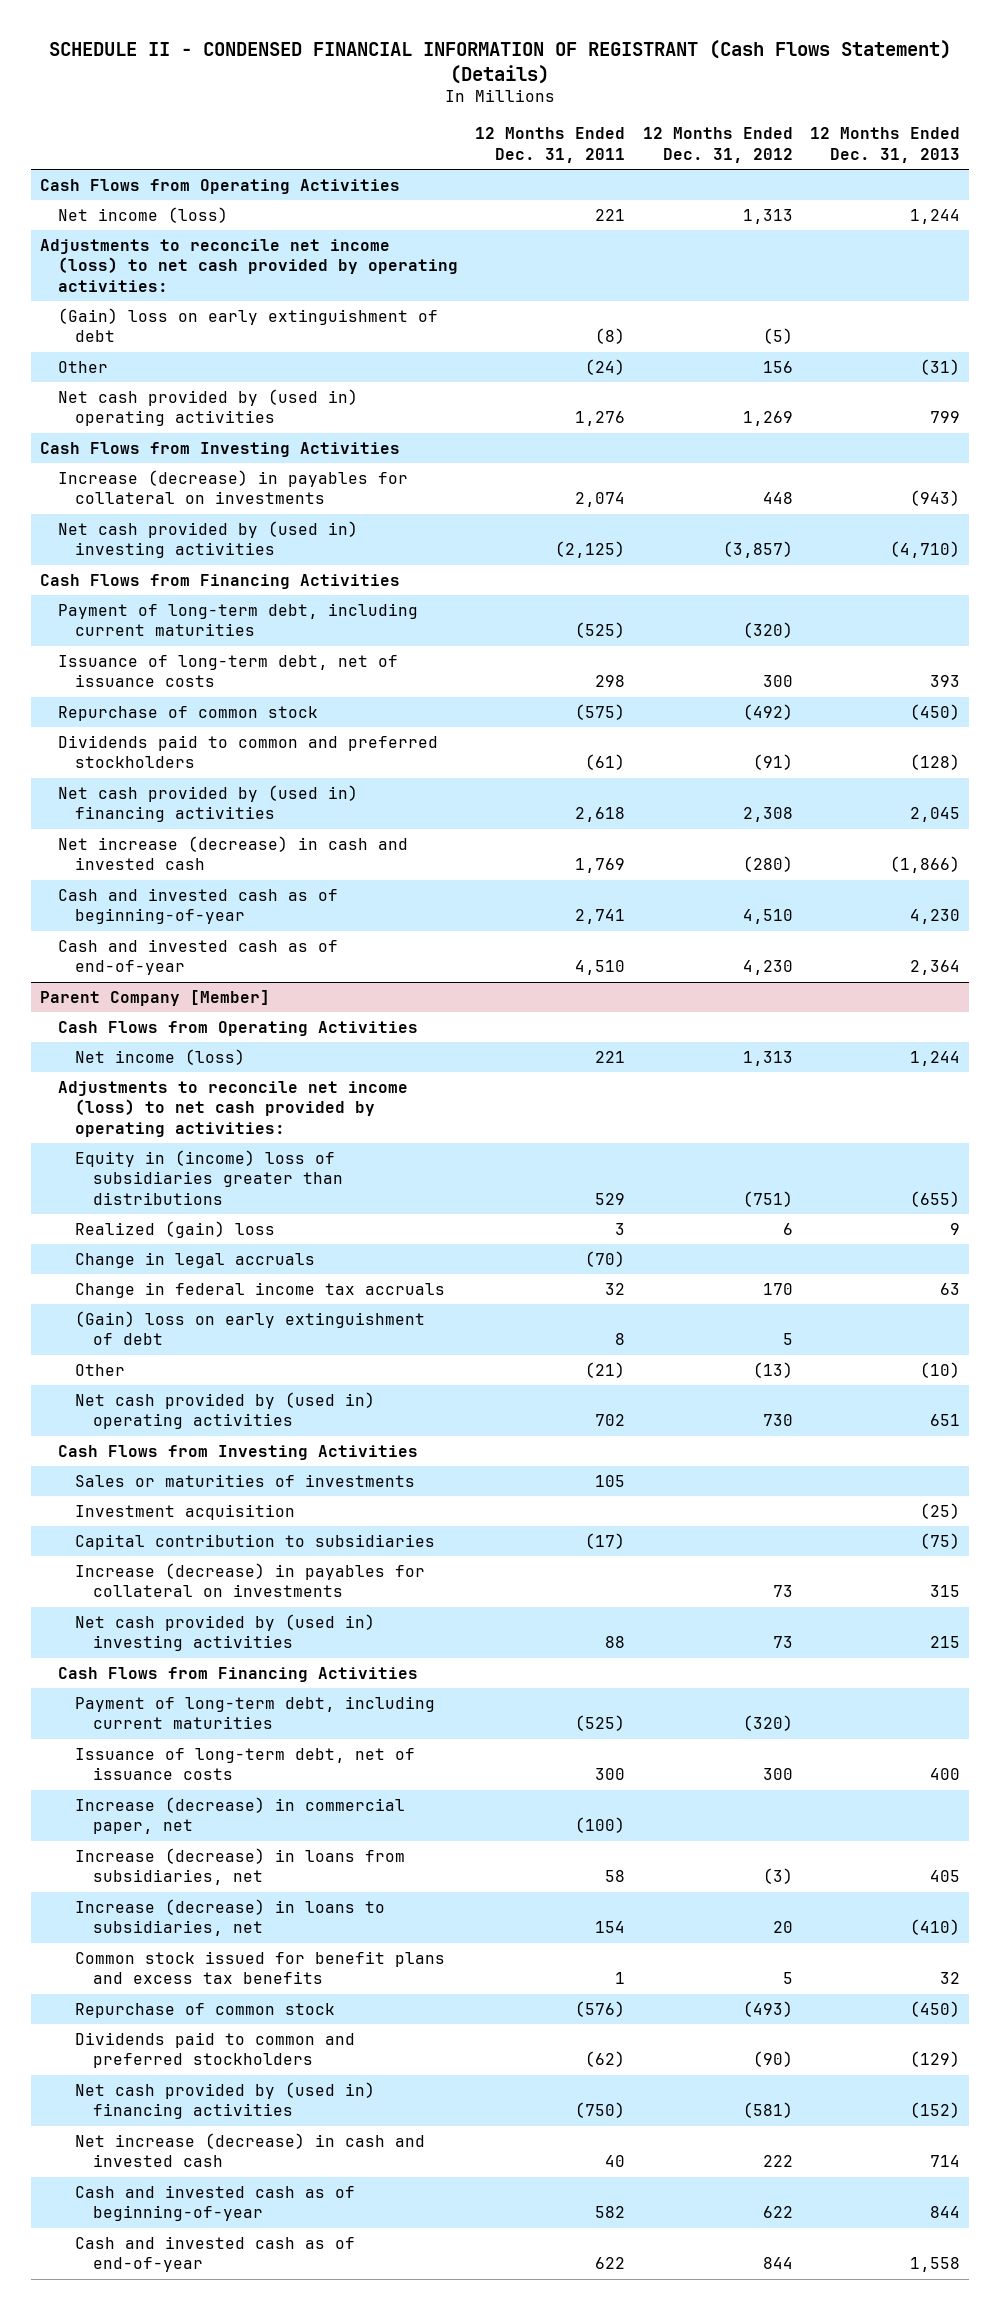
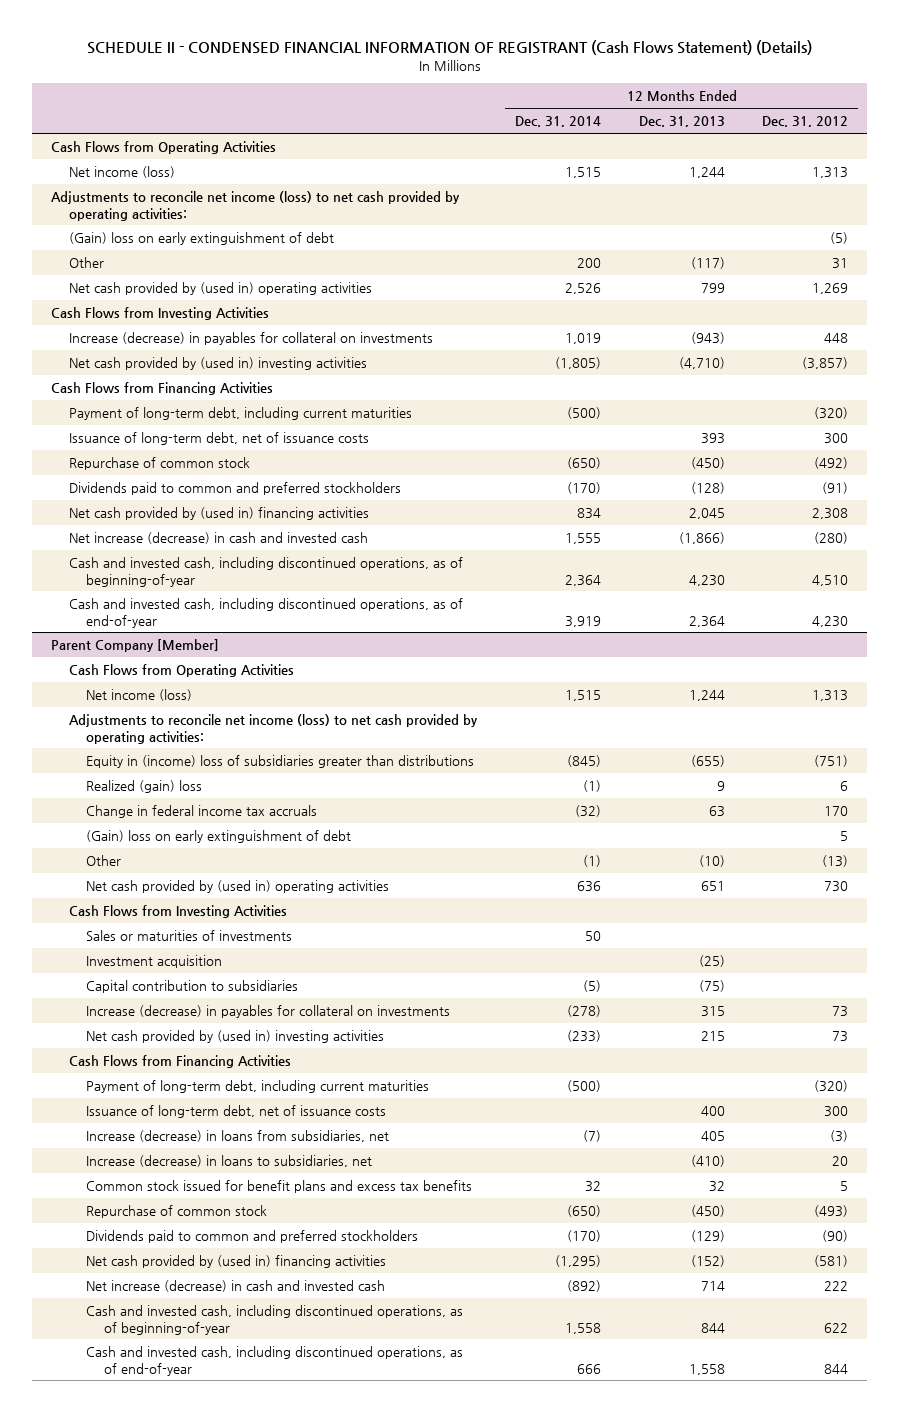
[475,127,626,163] 12 Months Ended Dec. 31, 2011 -> none
none -> [514,116,601,128] Dec. 31, 2014
[762,360,793,373] 156 -> [832,258,849,270] 31
[920,358,961,375] (31) -> [690,257,725,270] (117)
[57,887,338,925] Cash and invested cash as of beginning-of-year -> [68,557,463,587] Cash and invested cash, including discontinued operations, as of beginning-of-year
[57,938,338,976] Cash and invested cash as of end-of-year -> [68,598,463,628] Cash and invested cash, including discontinued operations, as of end-of-year
[75,1251,316,1268] Change in legal accruals -> none
[75,1796,406,1835] Increase (decrease) in commercial paper, net -> none
[75,2184,356,2222] Cash and invested cash as of beginning-of-year -> [86,1305,464,1335] Cash and invested cash, including discontinued operations, as of beginning-of-year
[75,2235,356,2273] Cash and invested cash as of end-of-year -> [86,1346,464,1376] Cash and invested cash, including discontinued operations, as of end-of-year

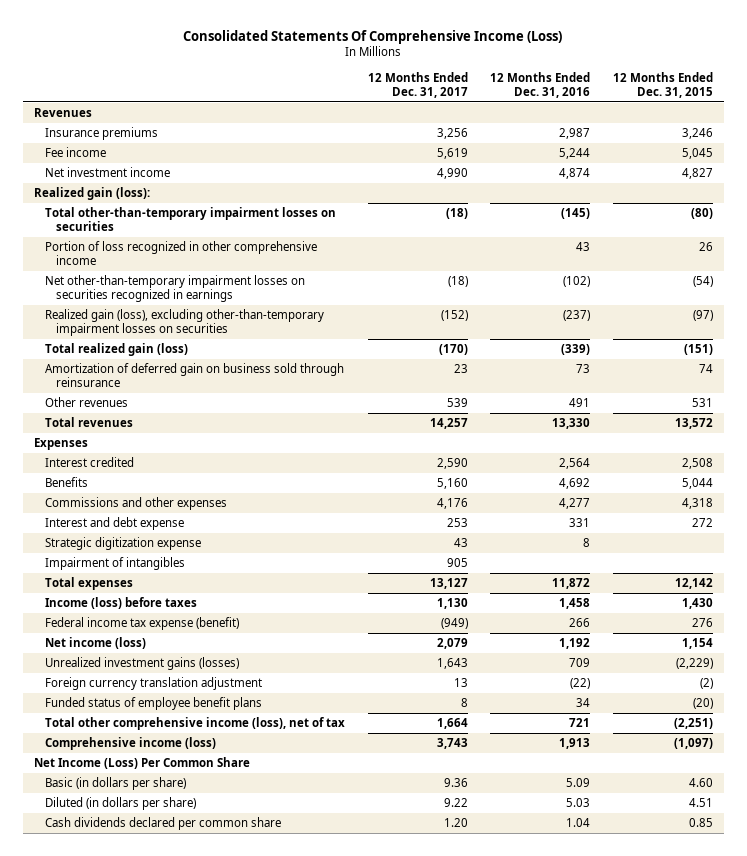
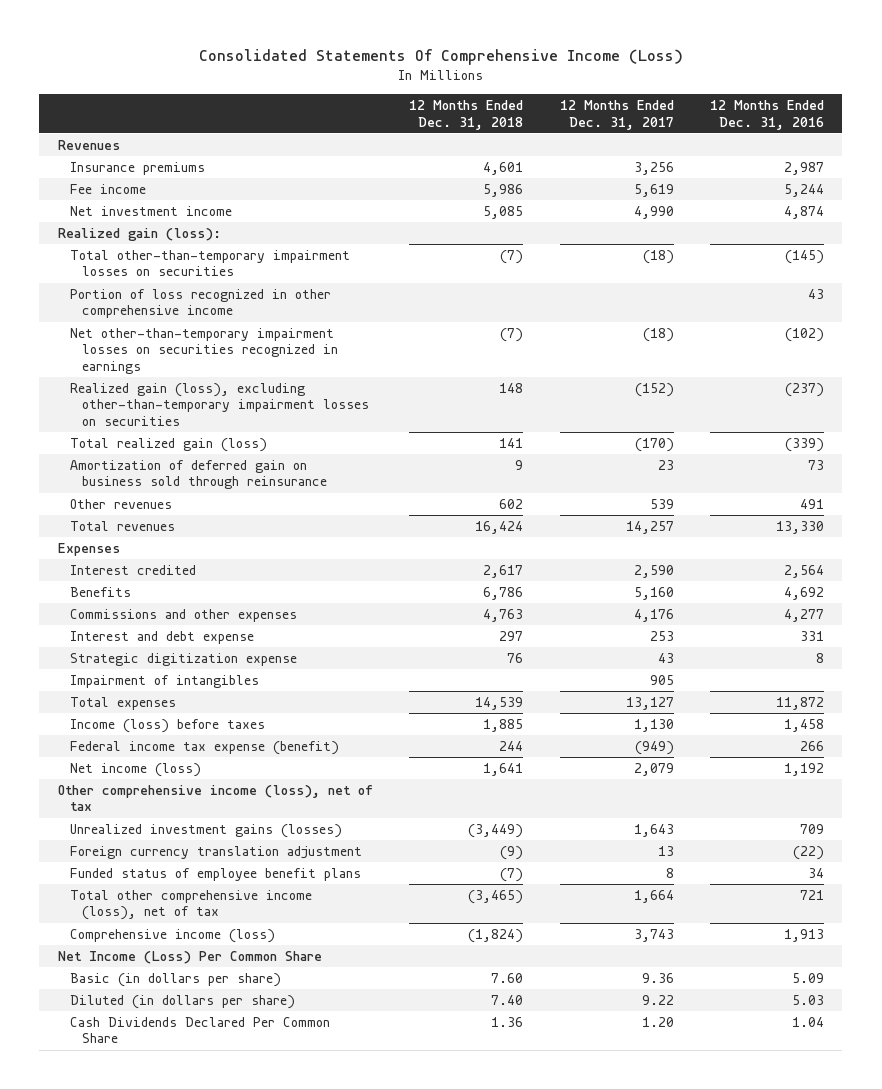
[612,71,713,98] 12 Months Ended Dec. 31, 2015 -> none
none -> [409,100,524,130] 12 Months Ended Dec. 31, 2018
none -> [57,784,373,812] Other comprehensive income (loss), net of tax
[45,817,282,831] Cash dividends declared per common share -> [69,1016,330,1044] Cash Dividends Declared Per Common Share

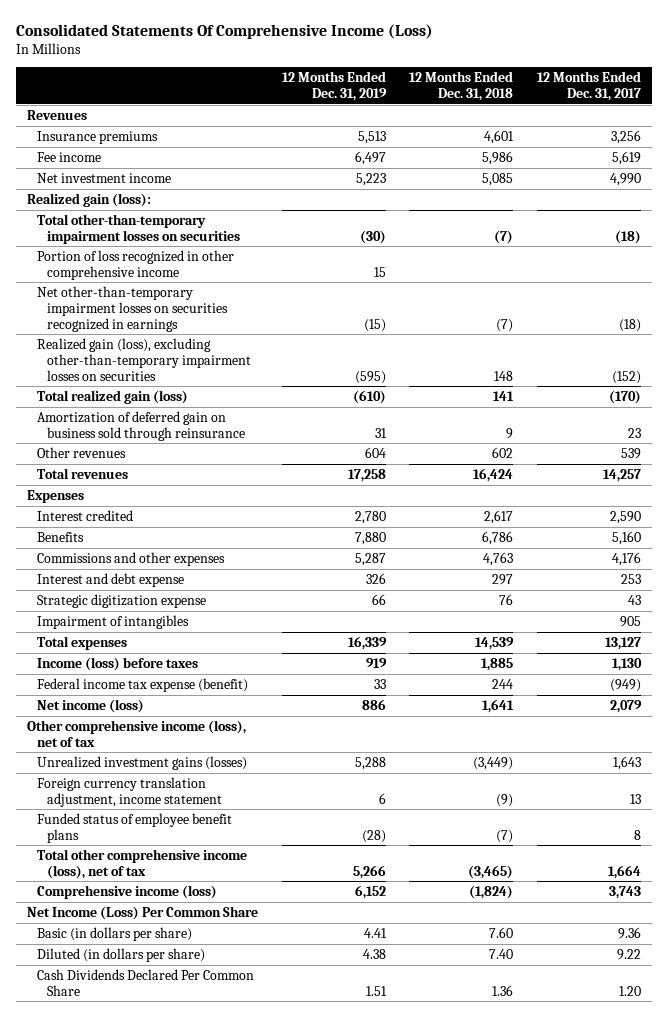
[710,100,825,130] 12 Months Ended Dec. 31, 2016 -> none
none -> [281,71,387,102] 12 Months Ended Dec. 31, 2019
[69,845,362,859] Foreign currency translation adjustment -> [37,776,223,807] Foreign currency translation adjustment, income statement

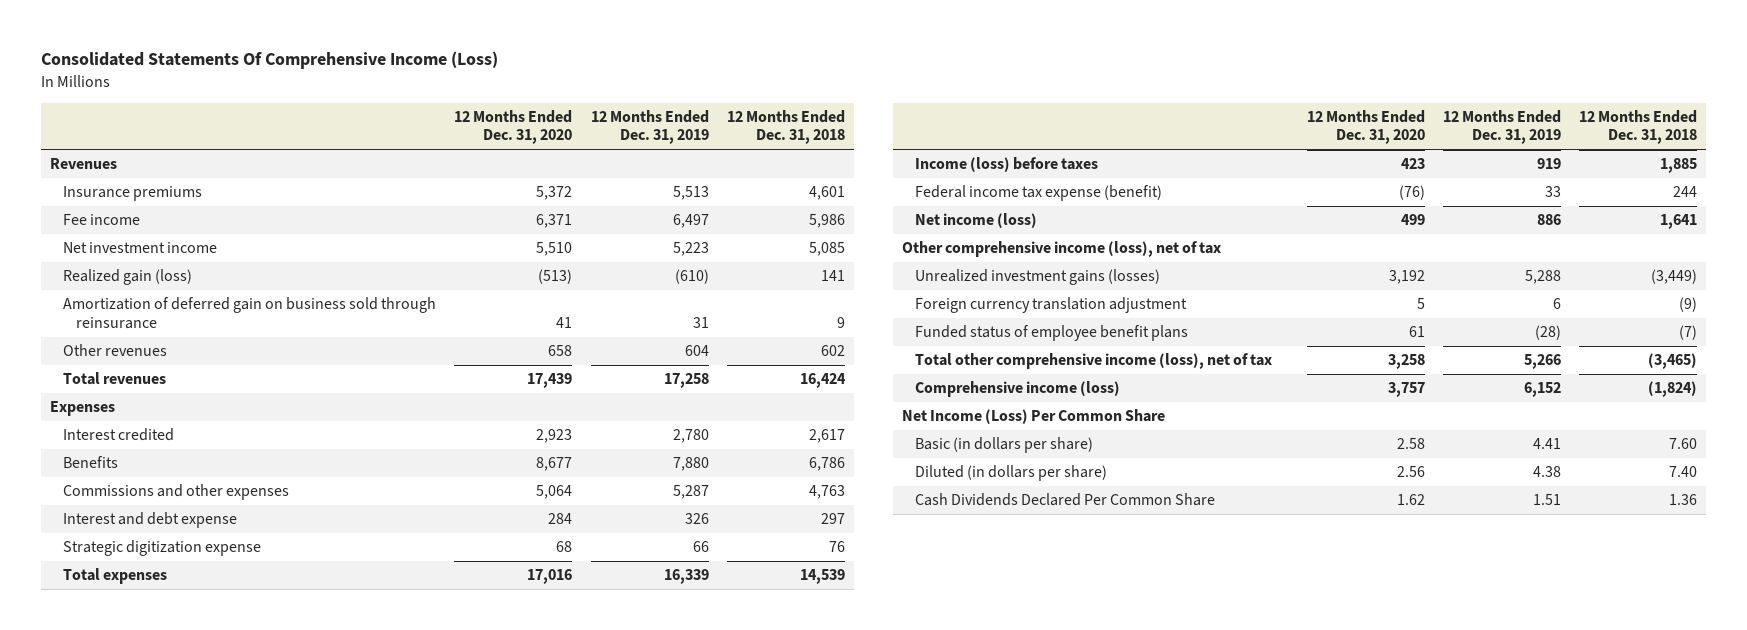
[536,71,641,102] 12 Months Ended Dec. 31, 2017 -> none
none -> [454,109,573,145] 12 Months Ended Dec. 31, 2020
[27,192,152,207] Realized gain (loss): -> none
[37,213,241,244] Total other-than-temporary impairment losses on securities -> none
[37,249,235,280] Portion of loss recognized in other comprehensive income -> none
[37,285,229,332] Net other-than-temporary impairment losses on securities recognized in earnings -> none
[37,337,252,381] Realized gain (loss), excluding other-than-temporary impairment losses on securities -> none
[37,389,189,404] Total realized gain (loss) -> [63,269,193,286] Realized gain (loss)
[37,614,190,629] Impairment of intangibles -> none
[37,776,223,807] Foreign currency translation adjustment, income statement -> [915,297,1188,314] Foreign currency translation adjustment

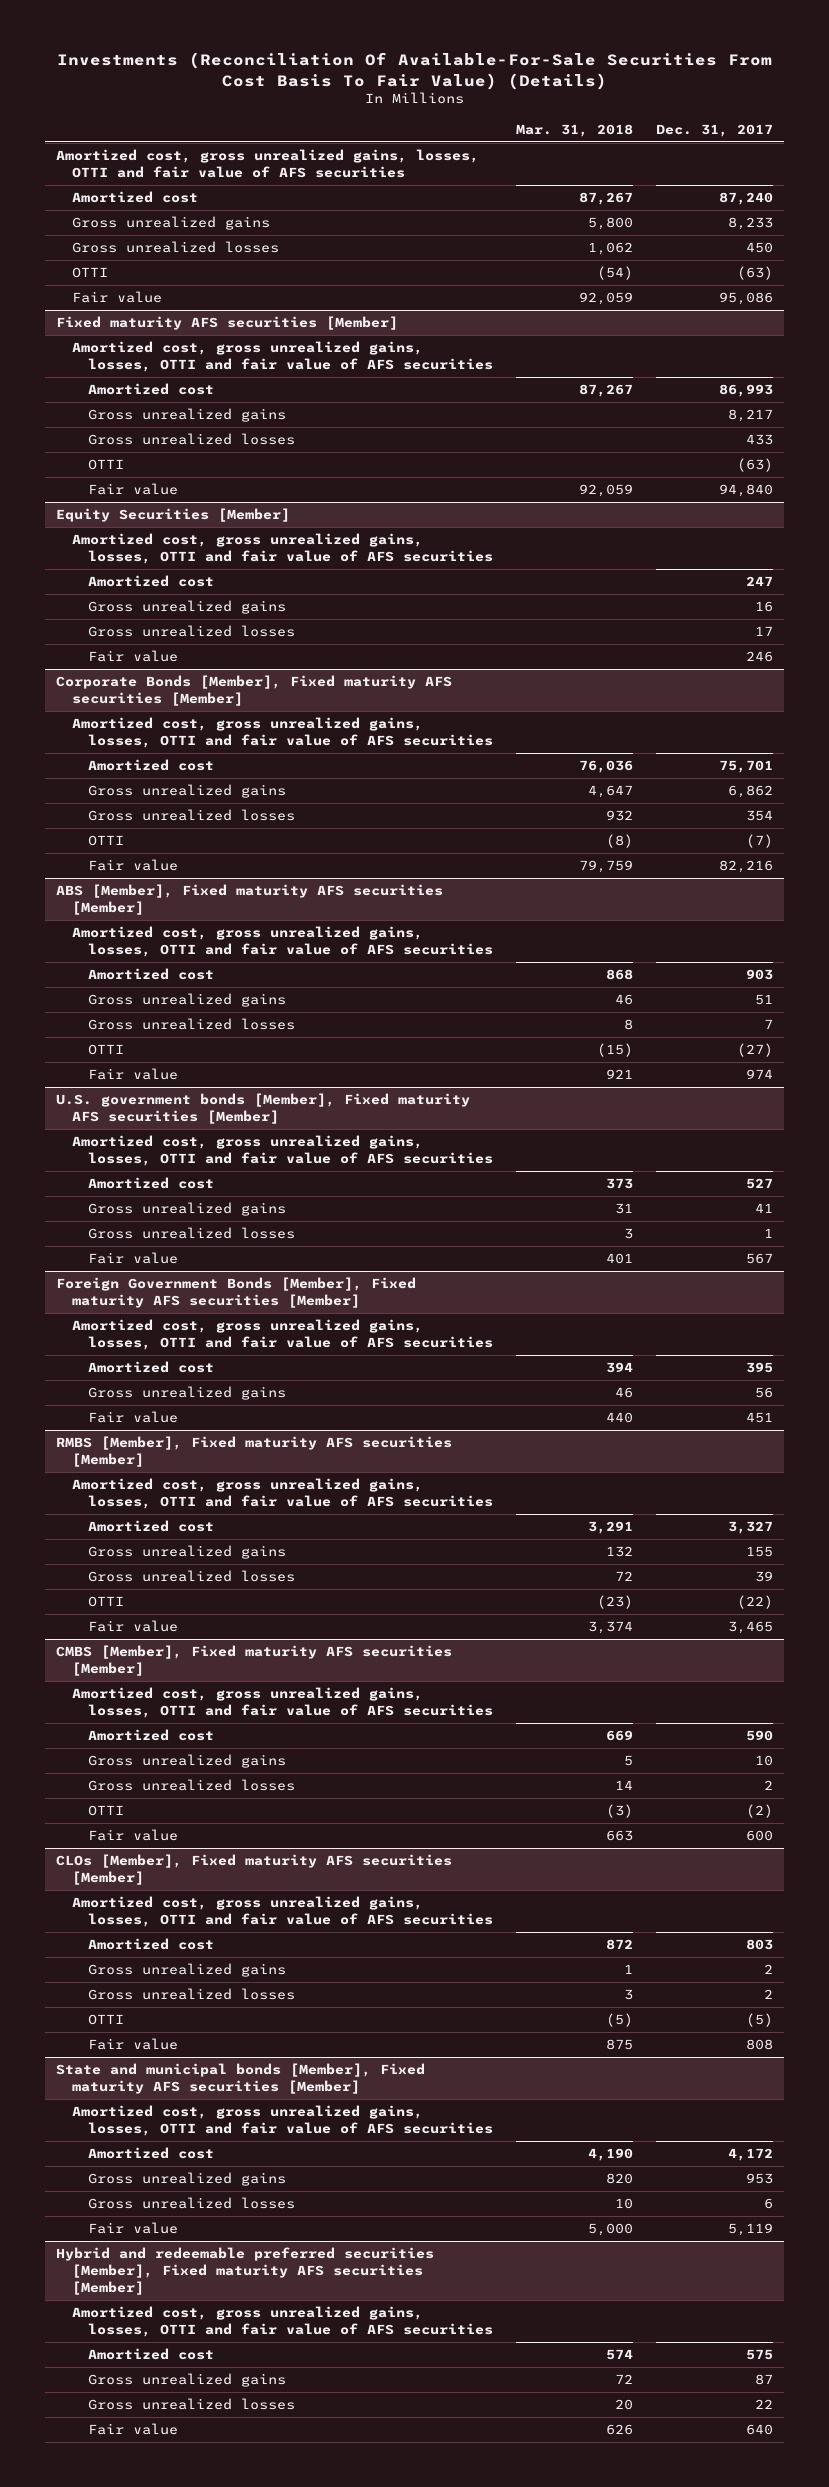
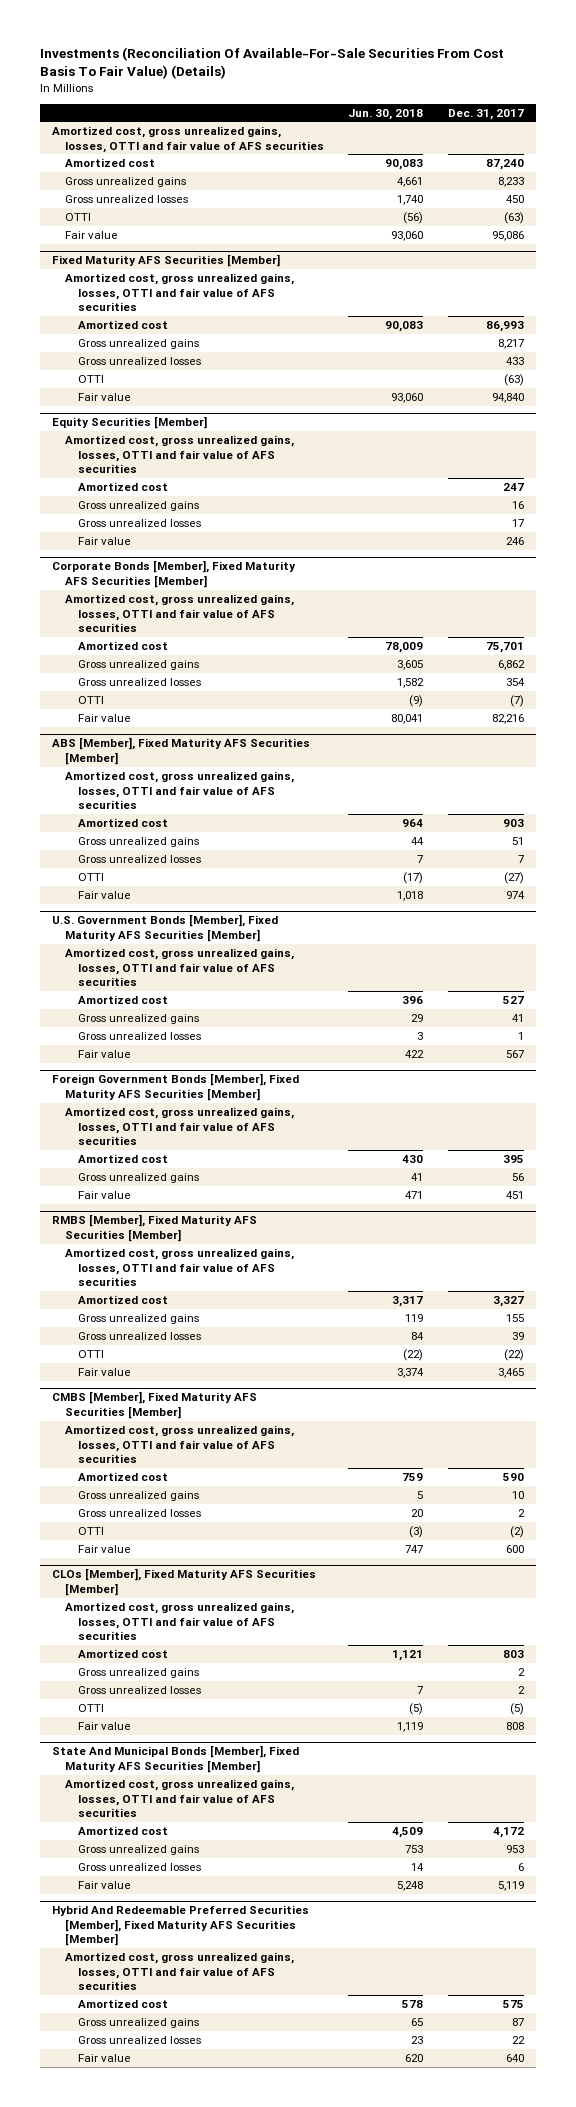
[516,123,634,137] Mar. 31, 2018 -> none
none -> [348,108,424,120] Jun. 30, 2018
[56,316,399,331] Fixed maturity AFS securities [Member] -> [51,254,280,268] Fixed Maturity AFS Securities [Member]
[56,675,453,707] Corporate Bonds [Member], Fixed maturity AFS securities [Member] -> [51,560,296,588] Corporate Bonds [Member], Fixed Maturity AFS Securities [Member]
[56,884,444,916] ABS [Member], Fixed maturity AFS securities [Member] -> [51,737,310,765] ABS [Member], Fixed Maturity AFS Securities [Member]
[56,1093,471,1125] U.S. government bonds [Member], Fixed maturity AFS securities [Member] -> [51,914,278,942] U.S. Government Bonds [Member], Fixed Maturity AFS Securities [Member]
[56,1277,417,1309] Foreign Government Bonds [Member], Fixed maturity AFS securities [Member] -> [51,1073,299,1101] Foreign Government Bonds [Member], Fixed Maturity AFS Securities [Member]
[56,1436,453,1468] RMBS [Member], Fixed maturity AFS securities [Member] -> [51,1214,257,1242] RMBS [Member], Fixed Maturity AFS Securities [Member]
[56,1645,453,1677] CMBS [Member], Fixed maturity AFS securities [Member] -> [51,1391,257,1419] CMBS [Member], Fixed Maturity AFS Securities [Member]
[56,1854,453,1886] CLOs [Member], Fixed maturity AFS securities [Member] -> [51,1568,316,1596] CLOs [Member], Fixed Maturity AFS Securities [Member]
[56,2063,426,2095] State and municipal bonds [Member], Fixed maturity AFS securities [Member] -> [51,1745,299,1773] State And Municipal Bonds [Member], Fixed Maturity AFS Securities [Member]
[56,2247,435,2296] Hybrid and redeemable preferred securities [Member], Fixed maturity AFS securities [Member] -> [51,1905,309,1947] Hybrid And Redeemable Preferred Securities [Member], Fixed Maturity AFS Securities [Member]

